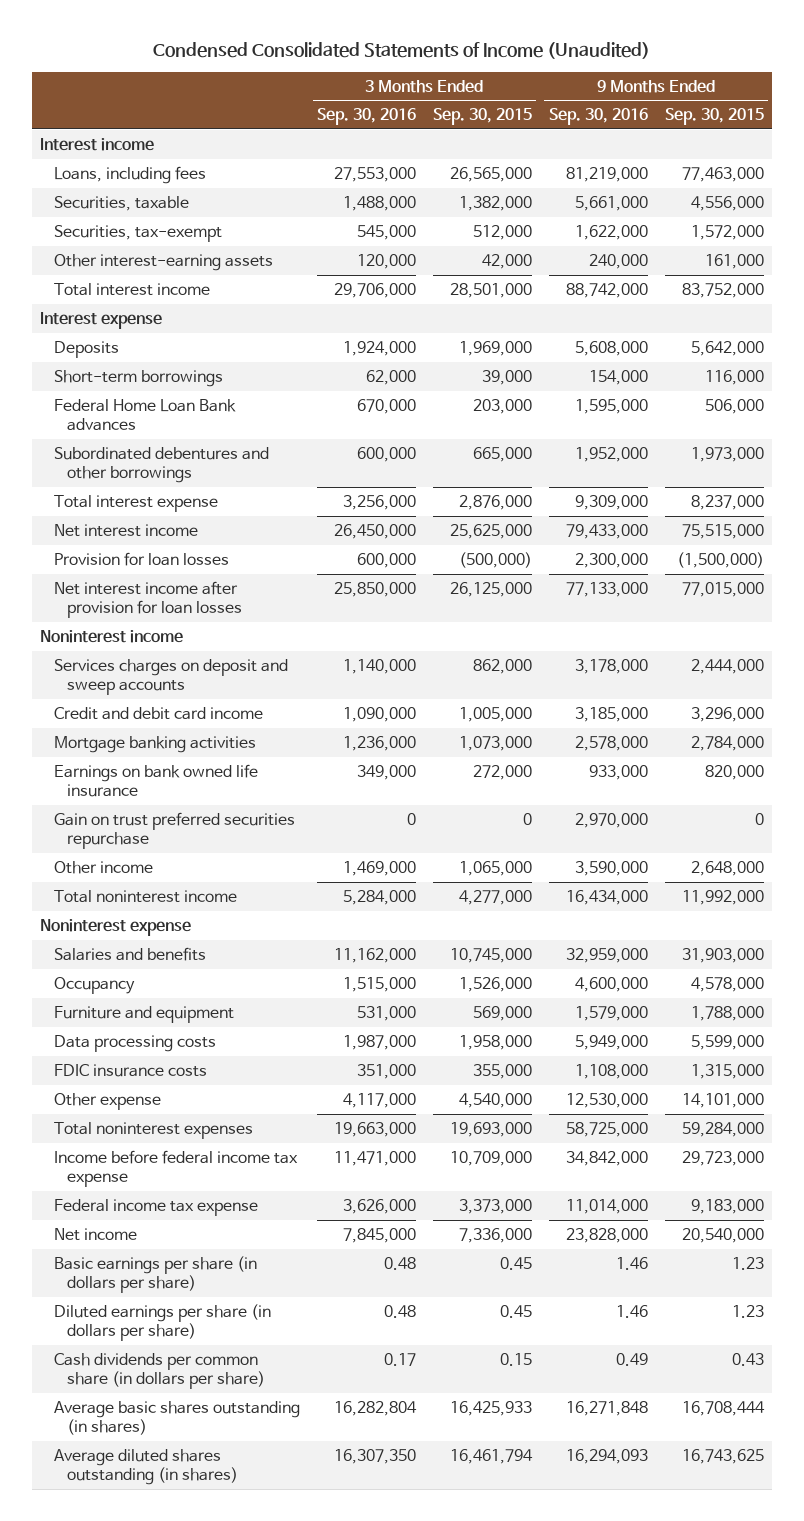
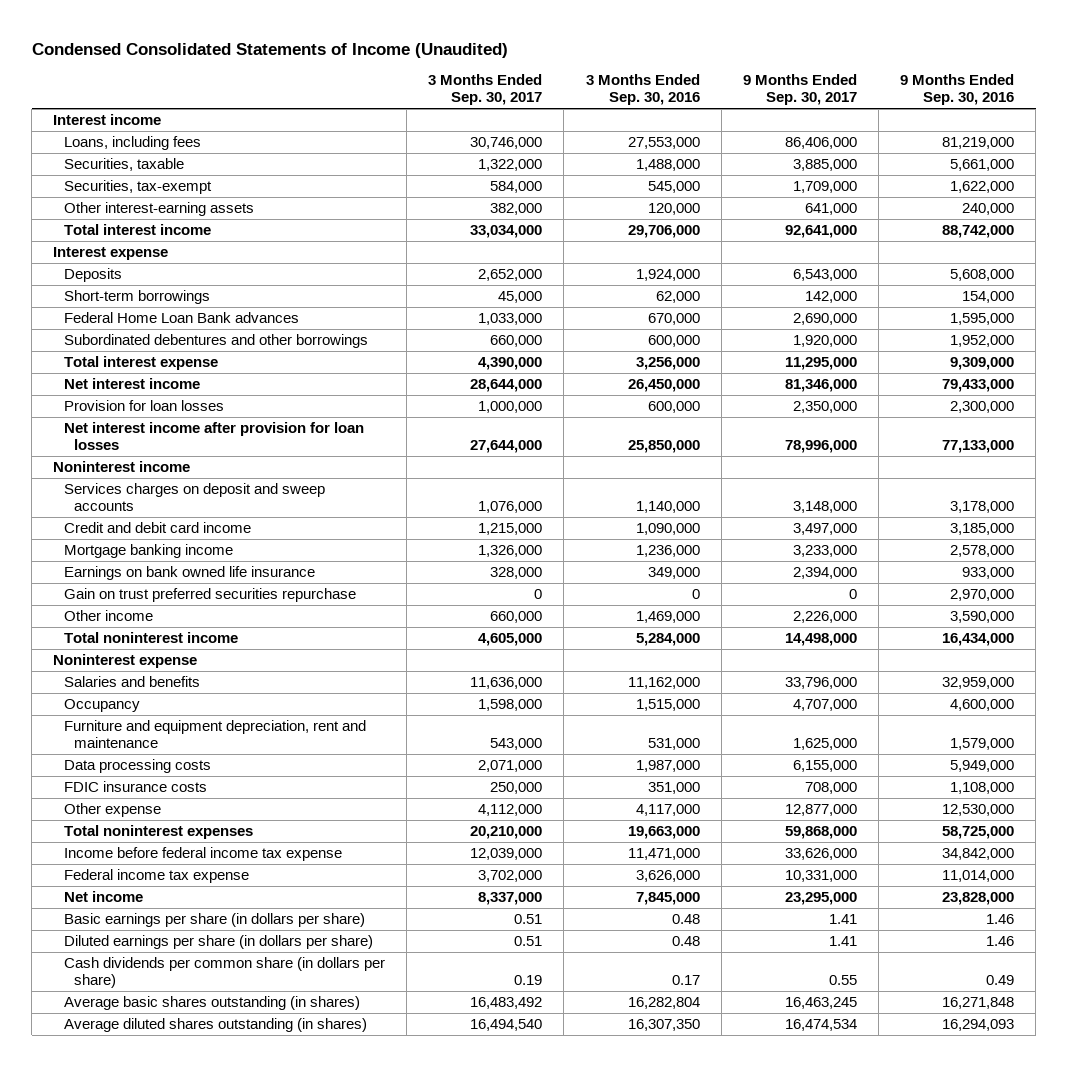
[432,108,532,126] Sep. 30, 2015 -> none
[664,108,764,126] Sep. 30, 2015 -> none
none -> [428,74,543,106] 3 Months Ended Sep. 30, 2017
none -> [742,74,857,106] 9 Months Ended Sep. 30, 2017
[53,735,256,753] Mortgage banking activities -> [63,544,233,559] Mortgage banking income
[53,1005,234,1023] Furniture and equipment -> [63,720,366,749] Furniture and equipment depreciation, rent and maintenance

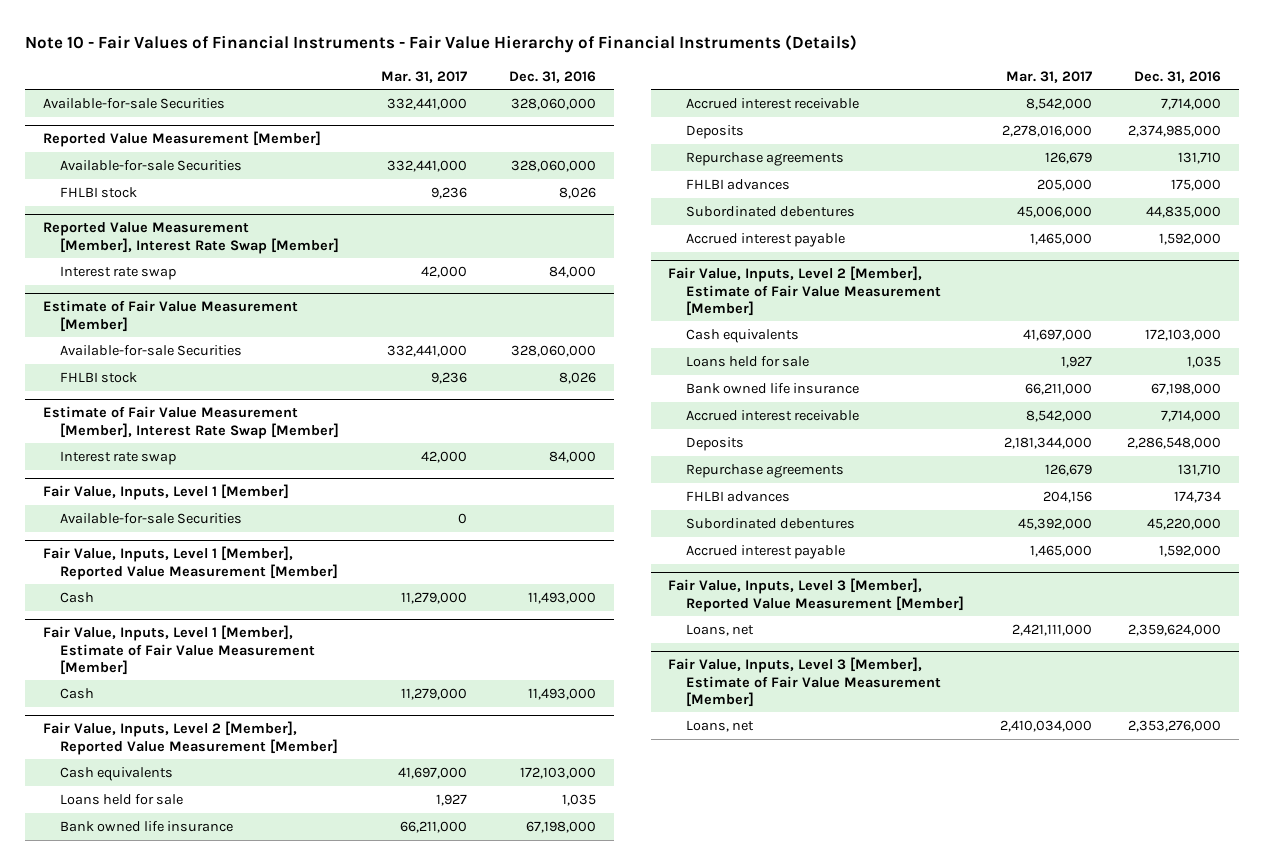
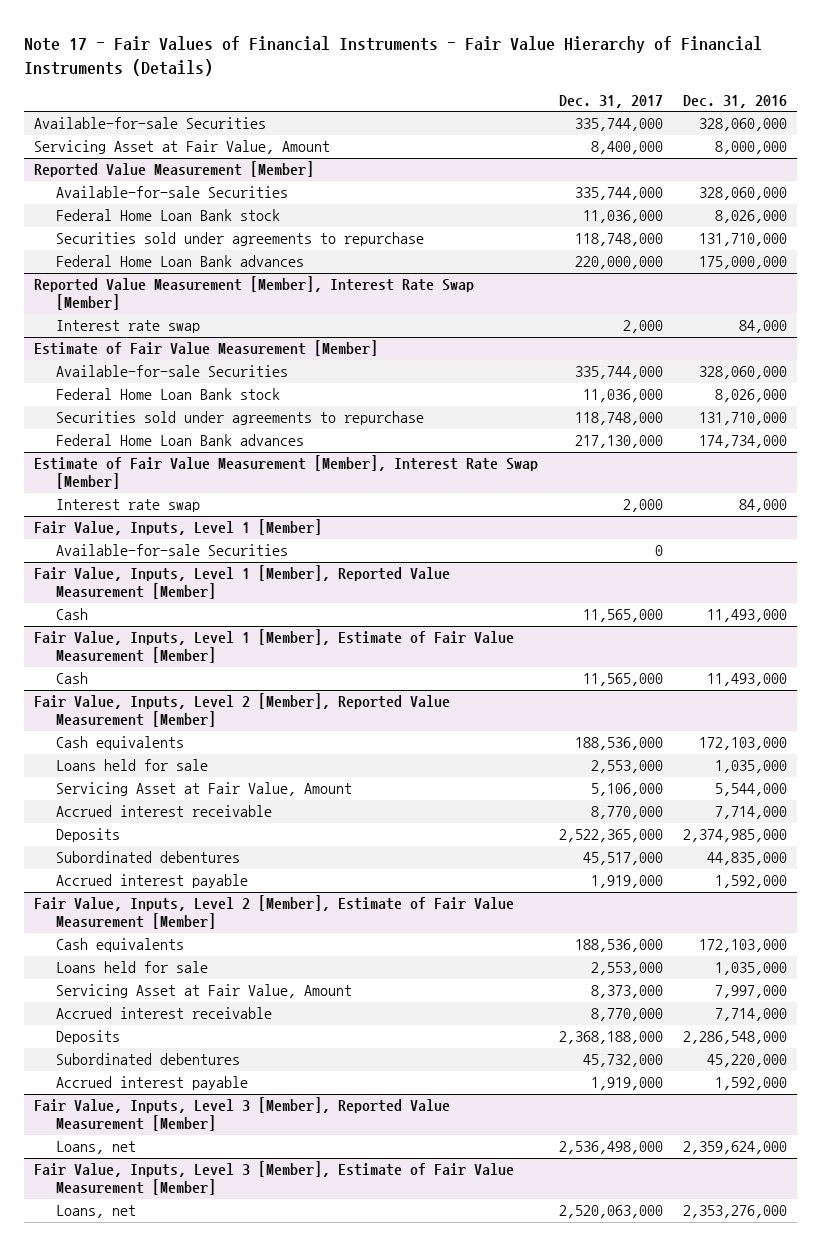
[25,34,858,53] Note 10 - Fair Values of Financial Instruments - Fair Value Hierarchy of Financial Instruments (Details) -> [24,35,763,76] Note 17 - Fair Values of Financial Instruments - Fair Value Hierarchy of Financial Instruments (Details)
[380,70,467,83] Mar. 31, 2017 -> none
none -> [558,94,663,108] Dec. 31, 2017
none -> [34,140,331,155] Servicing Asset at Fair Value, Amount
[60,186,138,198] FHLBI stock -> none
none -> [55,209,280,222] Federal Home Loan Bank stock
none -> [55,232,424,247] Securities sold under agreements to repurchase
none -> [55,255,304,268] Federal Home Loan Bank advances
[60,371,138,383] FHLBI stock -> none
none -> [55,388,280,401] Federal Home Loan Bank stock
none -> [55,411,424,426] Securities sold under agreements to repurchase
none -> [55,434,304,447] Federal Home Loan Bank advances
[60,820,234,832] Bank owned life insurance -> none
[562,793,597,806] 1,035 -> [715,760,788,774] 1,035,000
none -> [55,782,352,797] Servicing Asset at Fair Value, Amount
[685,151,844,166] Repurchase agreements -> none
[685,178,790,190] FHLBI advances -> none
[685,382,859,394] Bank owned life insurance -> none
[1187,355,1222,368] 1,035 -> [715,962,788,976] 1,035,000
none -> [55,984,352,999] Servicing Asset at Fair Value, Amount
[685,463,844,478] Repurchase agreements -> none
[685,490,790,502] FHLBI advances -> none

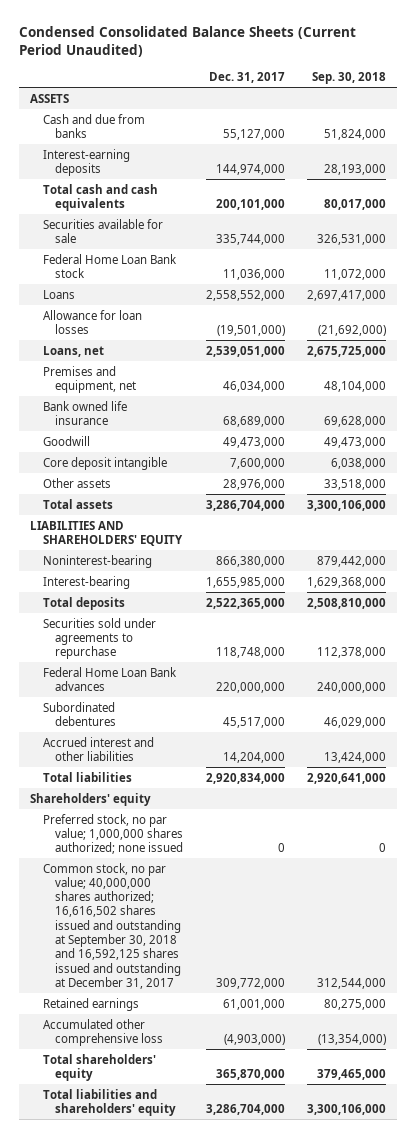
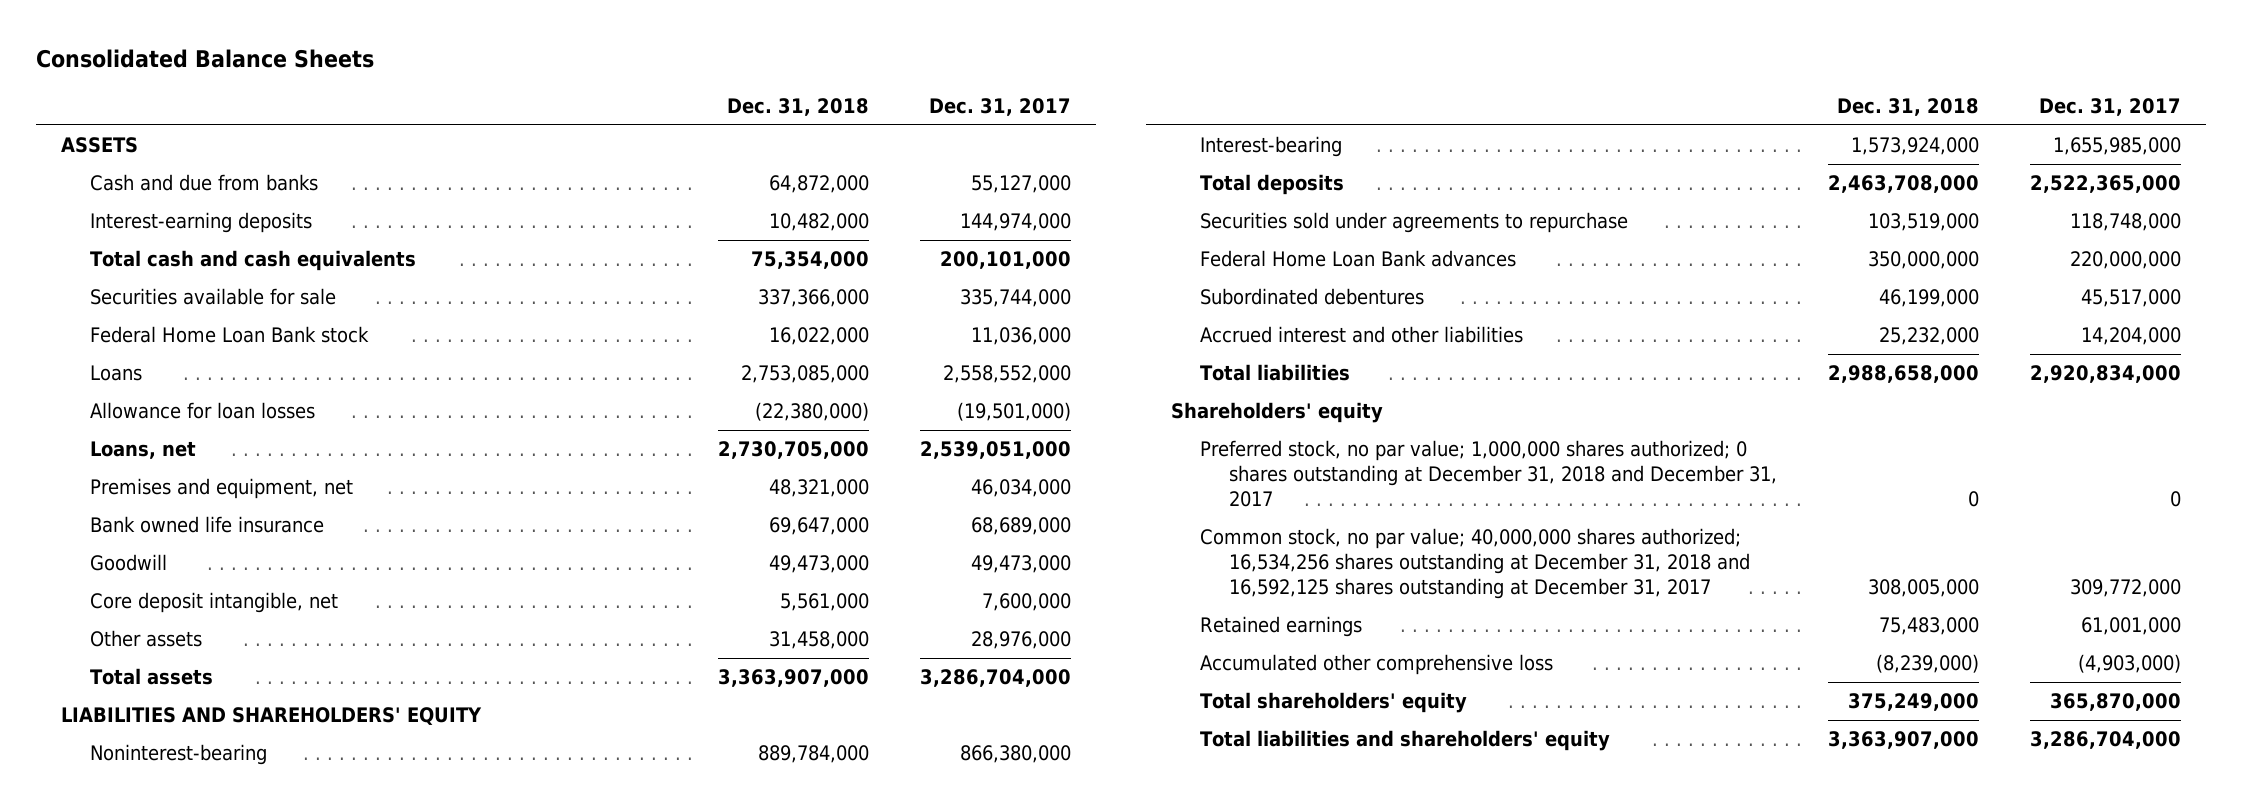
[18,25,356,57] Condensed Consolidated Balance Sheets (Current Period Unaudited) -> [35,48,374,68] Consolidated Balance Sheets
[311,71,386,84] Sep. 30, 2018 -> none
none -> [727,98,870,117] Dec. 31, 2018
[42,456,167,470] Core deposit intangible -> [90,592,339,614] Core deposit intangible, net
[42,813,184,855] Preferred stock, no par value; 1,000,000 shares authorized; none issued -> [1200,440,1778,508] Preferred stock, no par value; 1,000,000 shares authorized; 0 shares outstanding at December 31, 2018 and December 31, 2017
[42,862,182,989] Common stock, no par value; 40,000,000 shares authorized; 16,616,502 shares issued and outstanding at September 30, 2018 and 16,592,125 shares issued and outstanding at December 31, 2017 -> [1200,528,1751,600] Common stock, no par value; 40,000,000 shares authorized; 16,534,256 shares outstanding at December 31, 2018 and 16,592,125 shares outstanding at December 31, 2017

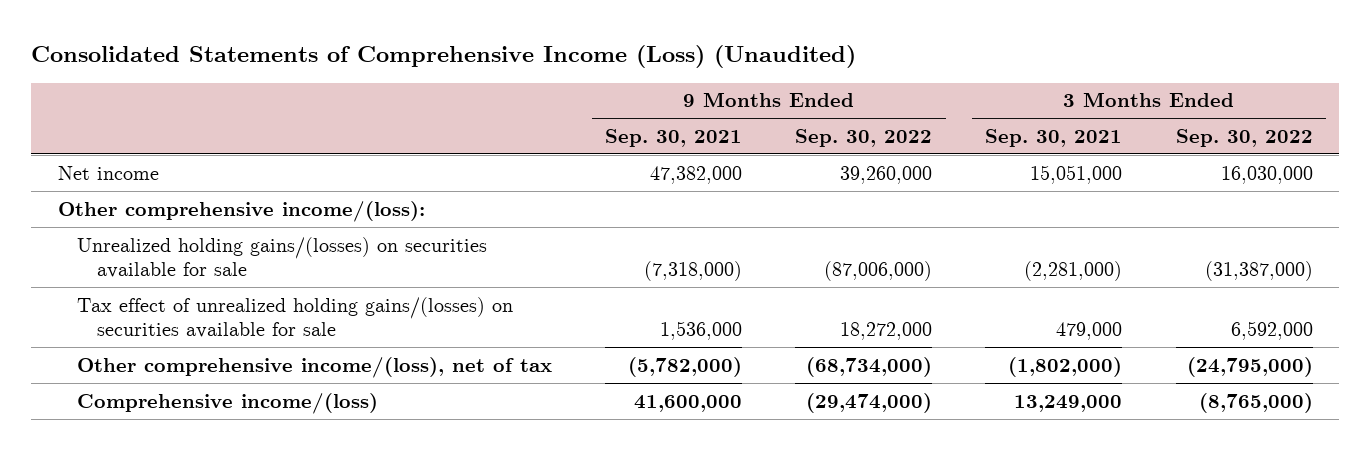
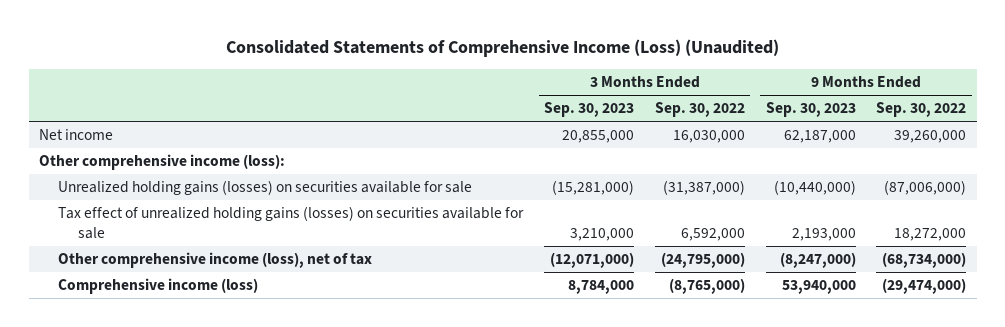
[605,128,743,147] Sep. 30, 2021 -> none
[985,128,1123,147] Sep. 30, 2021 -> none
none -> [544,102,635,118] Sep. 30, 2023
none -> [765,102,856,118] Sep. 30, 2023
[57,200,425,222] Other comprehensive income/(loss): -> [39,154,286,171] Other comprehensive income (loss):
[77,236,488,279] Unrealized holding gains/(losses) on securities available for sale -> [58,180,473,196] Unrealized holding gains (losses) on securities available for sale
[77,296,514,339] Tax effect of unrealized holding gains/(losses) on securities available for sale -> [58,206,525,240] Tax effect of unrealized holding gains (losses) on securities available for sale
[77,356,553,378] Other comprehensive income/(loss), net of tax -> [58,252,373,269] Other comprehensive income (loss), net of tax
[77,392,379,414] Comprehensive income/(loss) -> [58,278,259,295] Comprehensive income (loss)

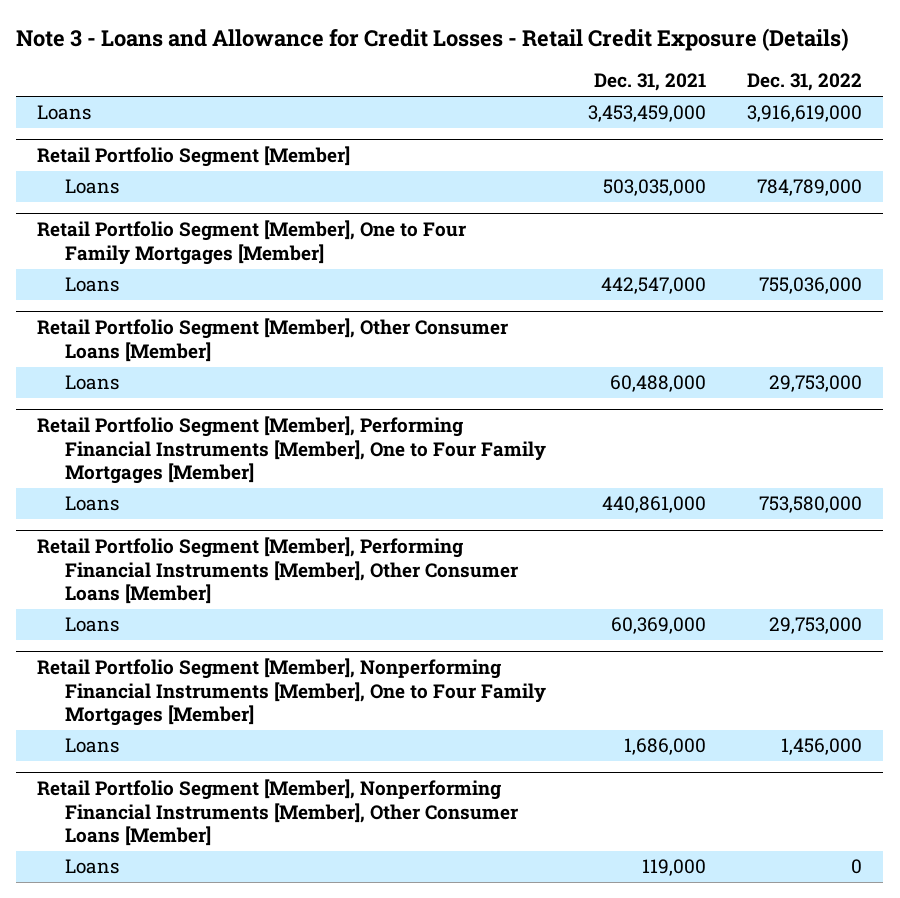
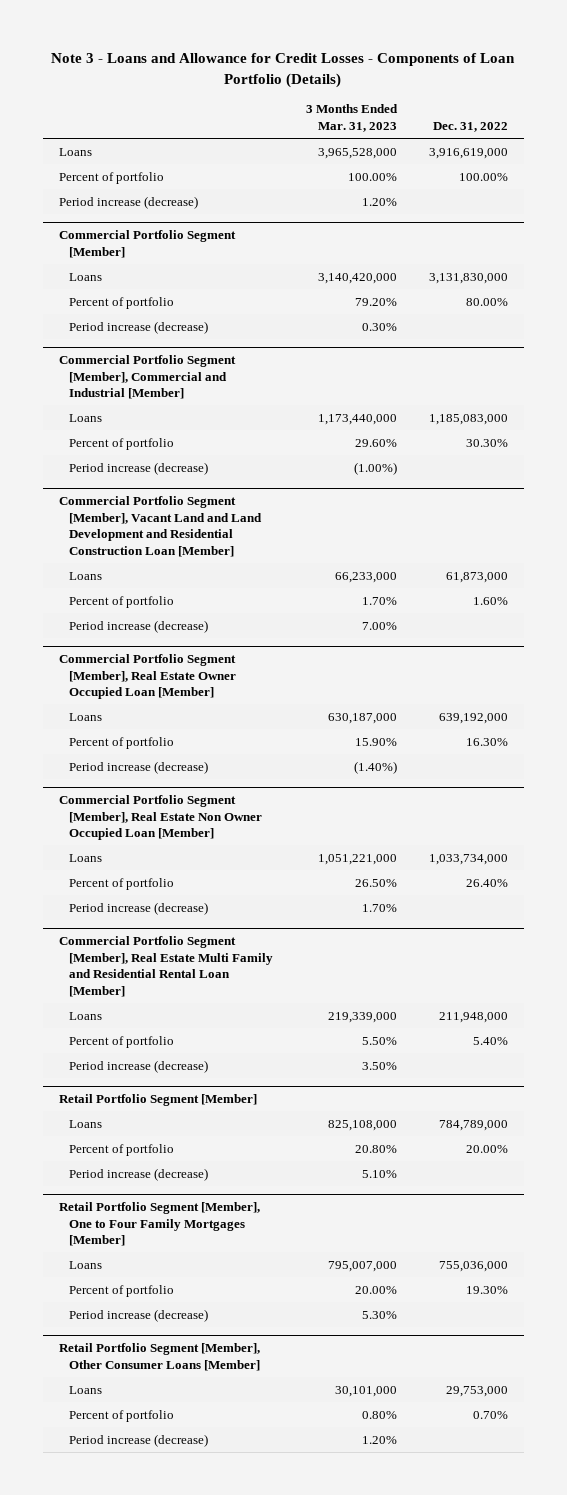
[16,27,850,51] Note 3 - Loans and Allowance for Credit Losses - Retail Credit Exposure (Details) -> [51,53,516,88] Note 3 - Loans and Allowance for Credit Losses - Components of Loan Portfolio (Details)
[593,73,706,92] Dec. 31, 2021 -> none
none -> [305,104,398,132] 3 Months Ended Mar. 31, 2023
none -> [58,171,164,184] Percent of portfolio
none -> [58,195,198,209] Period increase (decrease)
none -> [58,230,236,258] Commercial Portfolio Segment [Member]
none -> [69,272,103,281] Loans
none -> [69,296,175,309] Percent of portfolio
none -> [69,320,209,334] Period increase (decrease)
none -> [58,355,236,400] Commercial Portfolio Segment [Member], Commercial and Industrial [Member]
none -> [69,413,103,422] Loans
none -> [69,437,175,450] Percent of portfolio
none -> [69,461,209,475] Period increase (decrease)
none -> [58,496,263,557] Commercial Portfolio Segment [Member], Vacant Land and Land Development and Residential Construction Loan [Member]
none -> [69,571,103,580] Loans
none -> [69,595,175,608] Percent of portfolio
none -> [69,619,209,633] Period increase (decrease)
none -> [58,654,237,700] Commercial Portfolio Segment [Member], Real Estate Owner Occupied Loan [Member]
none -> [69,712,103,721] Loans
none -> [69,736,175,749] Percent of portfolio
none -> [69,760,209,774] Period increase (decrease)
none -> [58,795,263,841] Commercial Portfolio Segment [Member], Real Estate Non Owner Occupied Loan [Member]
none -> [69,853,103,862] Loans
none -> [69,877,175,890] Percent of portfolio
none -> [69,901,209,915] Period increase (decrease)
none -> [58,936,274,997] Commercial Portfolio Segment [Member], Real Estate Multi Family and Residential Rental Loan [Member]
none -> [69,1011,103,1020] Loans
none -> [69,1035,175,1048] Percent of portfolio
none -> [69,1059,209,1073] Period increase (decrease)
none -> [69,1143,175,1156] Percent of portfolio
none -> [69,1167,209,1181] Period increase (decrease)
none -> [69,1284,175,1297] Percent of portfolio
none -> [69,1308,209,1322] Period increase (decrease)
[37,416,547,485] Retail Portfolio Segment [Member], Performing Financial Instruments [Member], One to Four Family Mortgages [Member] -> none
[65,496,120,512] Loans -> none
[37,537,519,605] Retail Portfolio Segment [Member], Performing Financial Instruments [Member], Other Consumer Loans [Member] -> none
[65,617,120,633] Loans -> none
[37,658,547,727] Retail Portfolio Segment [Member], Nonperforming Financial Instruments [Member], One to Four Family Mortgages [Member] -> none
[65,738,120,754] Loans -> none
[37,779,519,847] Retail Portfolio Segment [Member], Nonperforming Financial Instruments [Member], Other Consumer Loans [Member] -> none
[65,859,120,875] Loans -> none
none -> [69,1409,175,1422] Percent of portfolio
none -> [69,1433,209,1447] Period increase (decrease)

